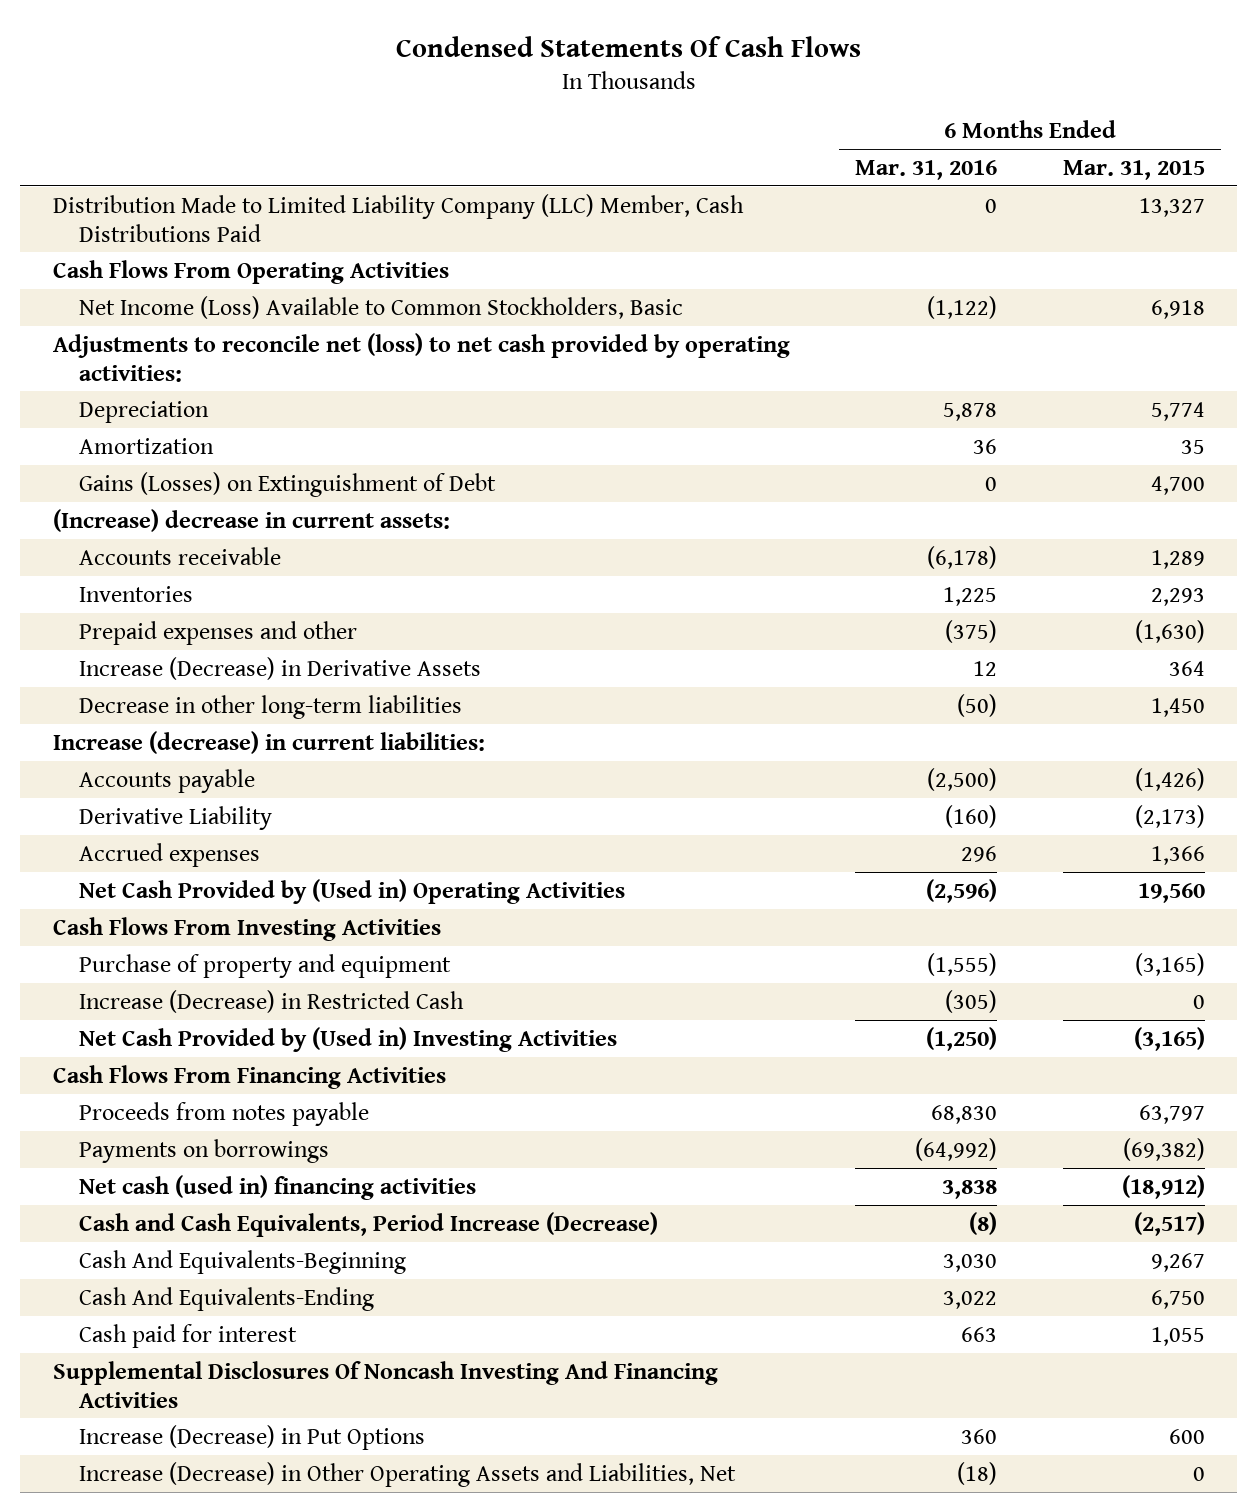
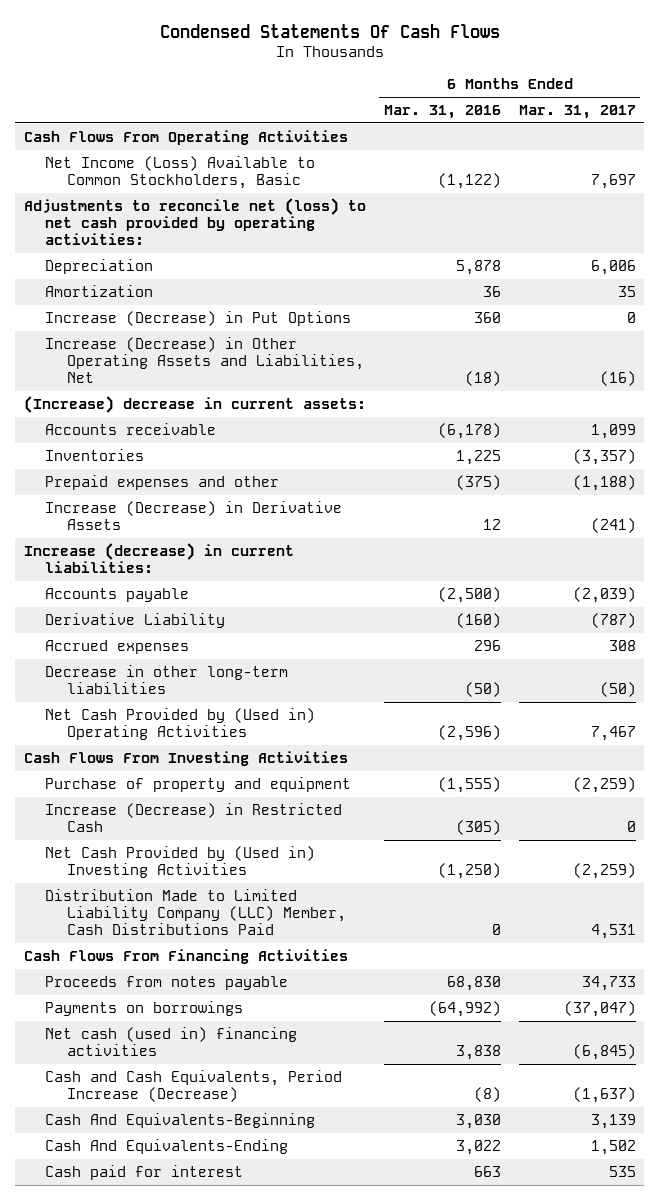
[1062,159,1205,180] Mar. 31, 2015 -> none
none -> [518,104,636,119] Mar. 31, 2017
[78,471,496,497] Gains (Losses) on Extinguishment of Debt -> none
[78,1424,425,1450] Increase (Decrease) in Put Options -> [45,310,352,326] Increase (Decrease) in Put Options
[78,1461,736,1487] Increase (Decrease) in Other Operating Assets and Liabilities, Net -> [45,336,364,384] Increase (Decrease) in Other Operating Assets and Liabilities, Net
[78,694,462,719] Decrease in other long-term liabilities -> [45,664,289,695] Decrease in other long-term liabilities
[52,193,744,242] Distribution Made to Limited Liability Company (LLC) Member, Cash Distributions Paid -> [45,888,346,936] Distribution Made to Limited Liability Company (LLC) Member, Cash Distributions Paid
[52,1360,718,1408] Supplemental Disclosures Of Noncash Investing And Financing Activities -> none

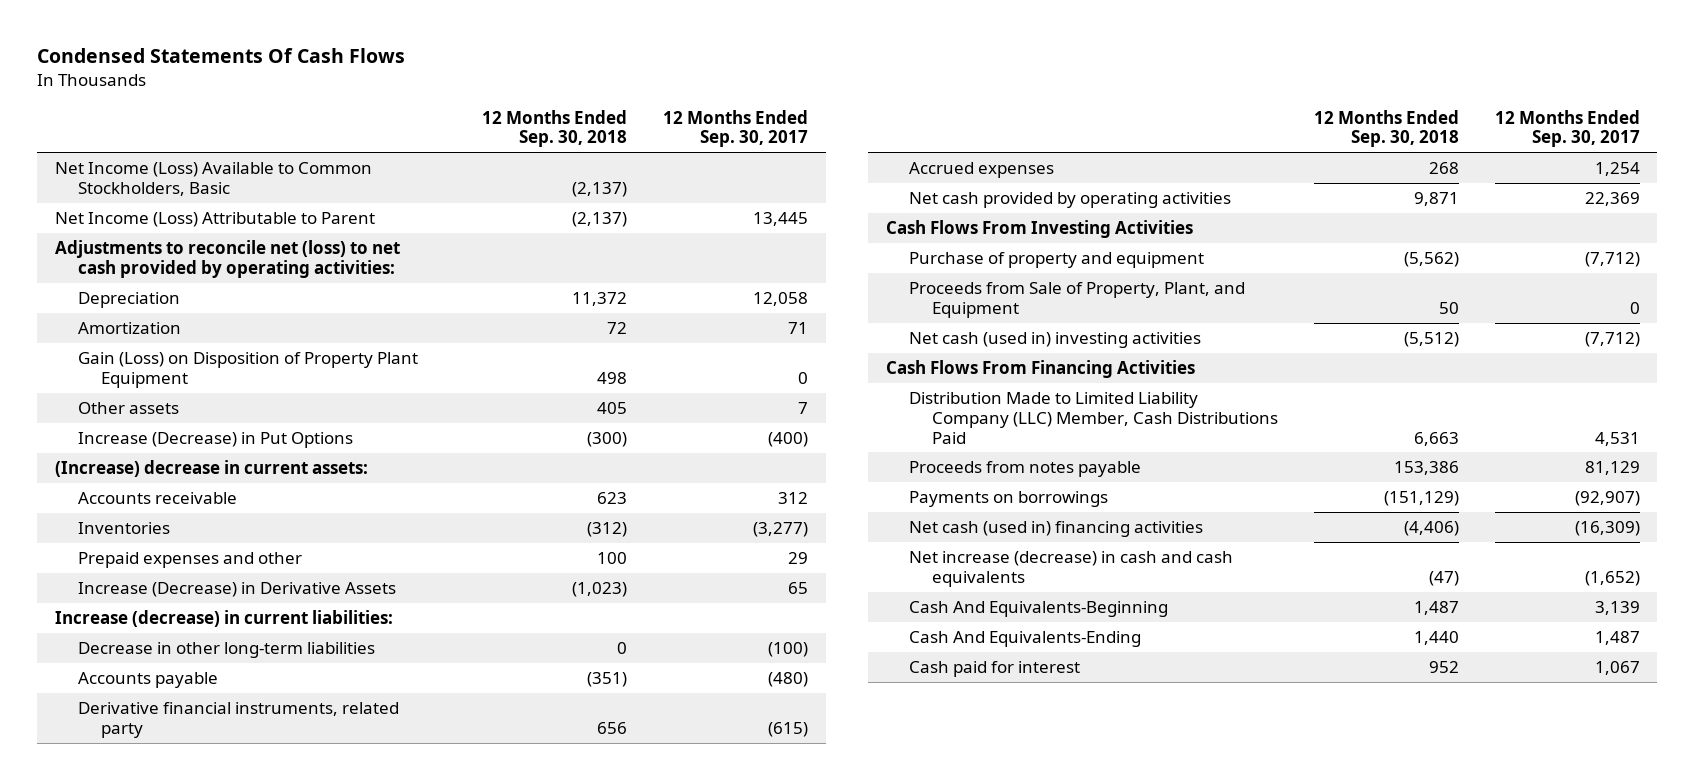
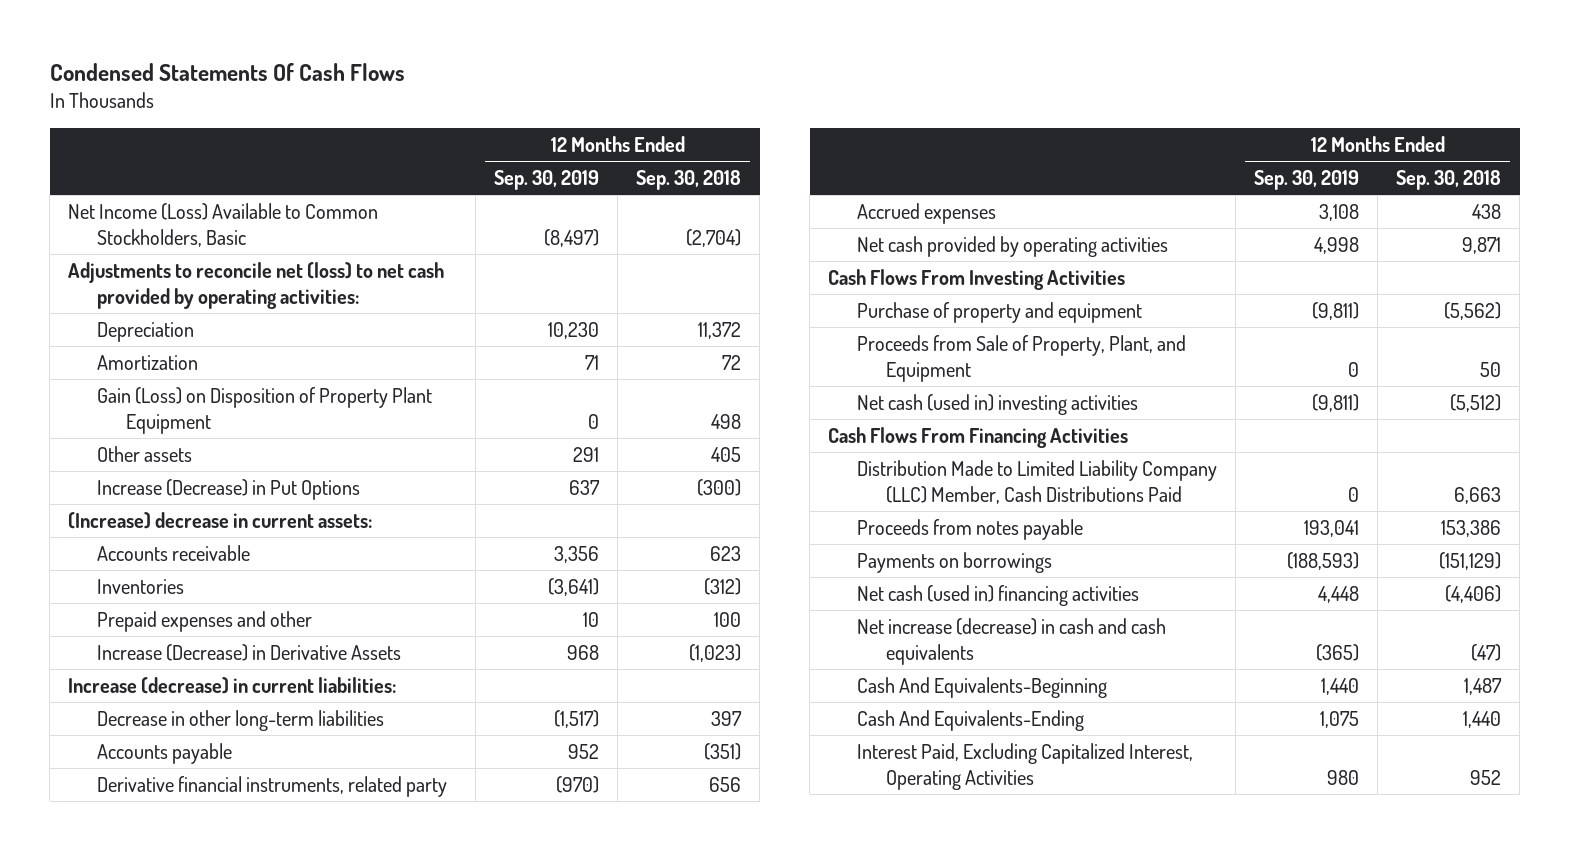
[663,109,809,148] 12 Months Ended Sep. 30, 2017 -> none
none -> [494,169,600,190] Sep. 30, 2019
[54,211,375,227] Net Income (Loss) Attributable to Parent -> none
[572,181,628,197] (2,137) -> [686,228,742,247] (2,704)
[617,641,628,654] 0 -> [711,710,743,726] 397
[1428,161,1459,174] 268 -> [1472,203,1502,219] 438
[909,660,1081,677] Cash paid for interest -> [857,742,1194,790] Interest Paid, Excluding Capitalized Interest, Operating Activities

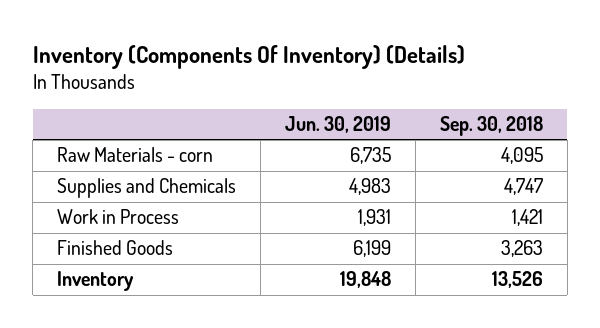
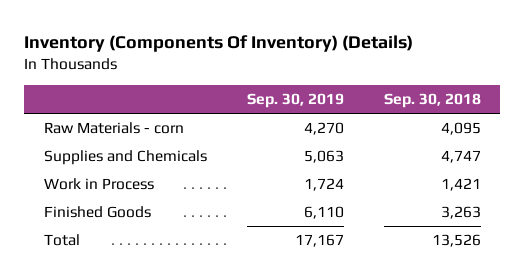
[285,115,392,133] Jun. 30, 2019 -> none
none -> [246,93,344,109] Sep. 30, 2019
[57,271,135,292] Inventory -> [44,234,81,247] Total

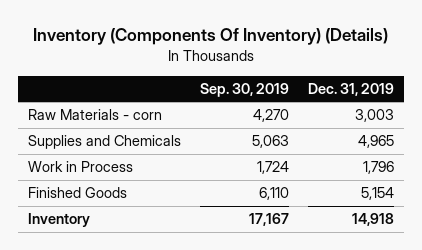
[383,93,481,109] Sep. 30, 2018 -> none
none -> [308,82,395,96] Dec. 31, 2019
[44,234,81,247] Total -> [27,213,90,228] Inventory

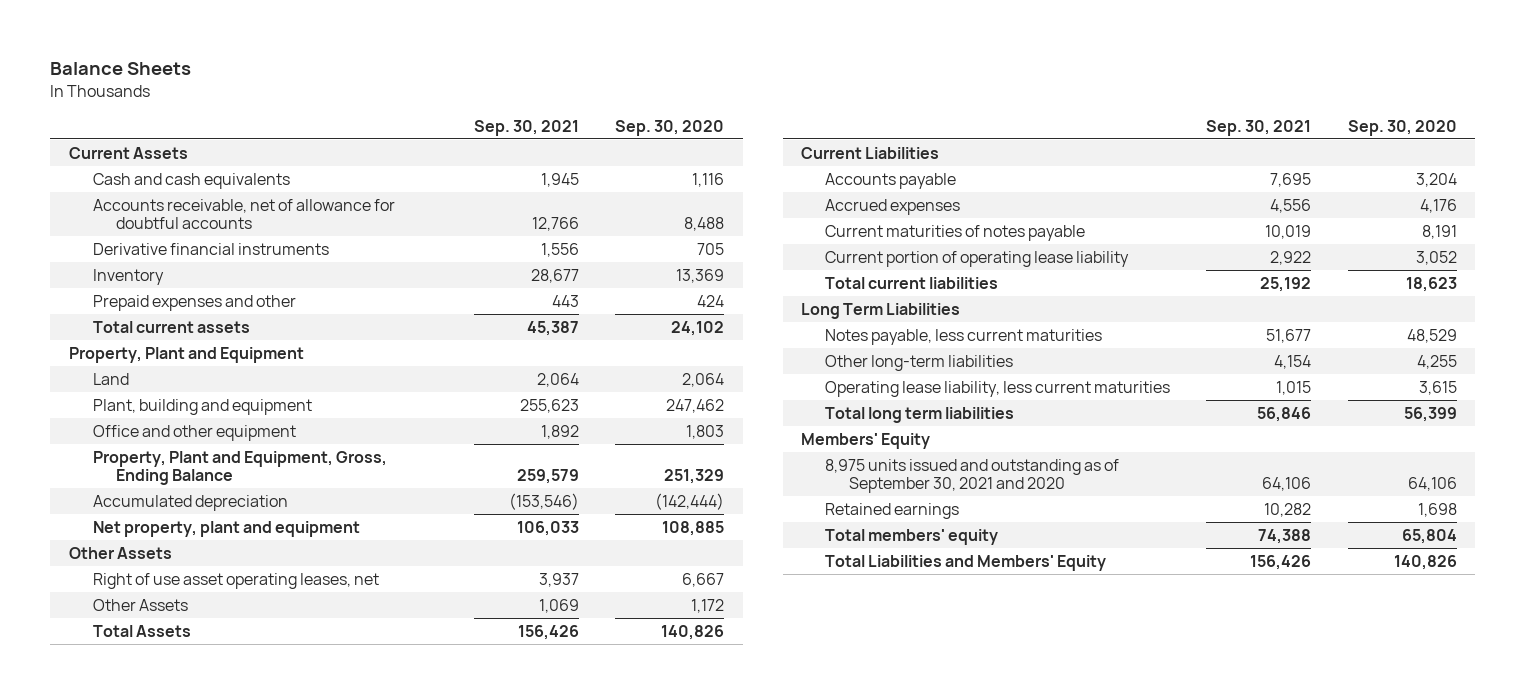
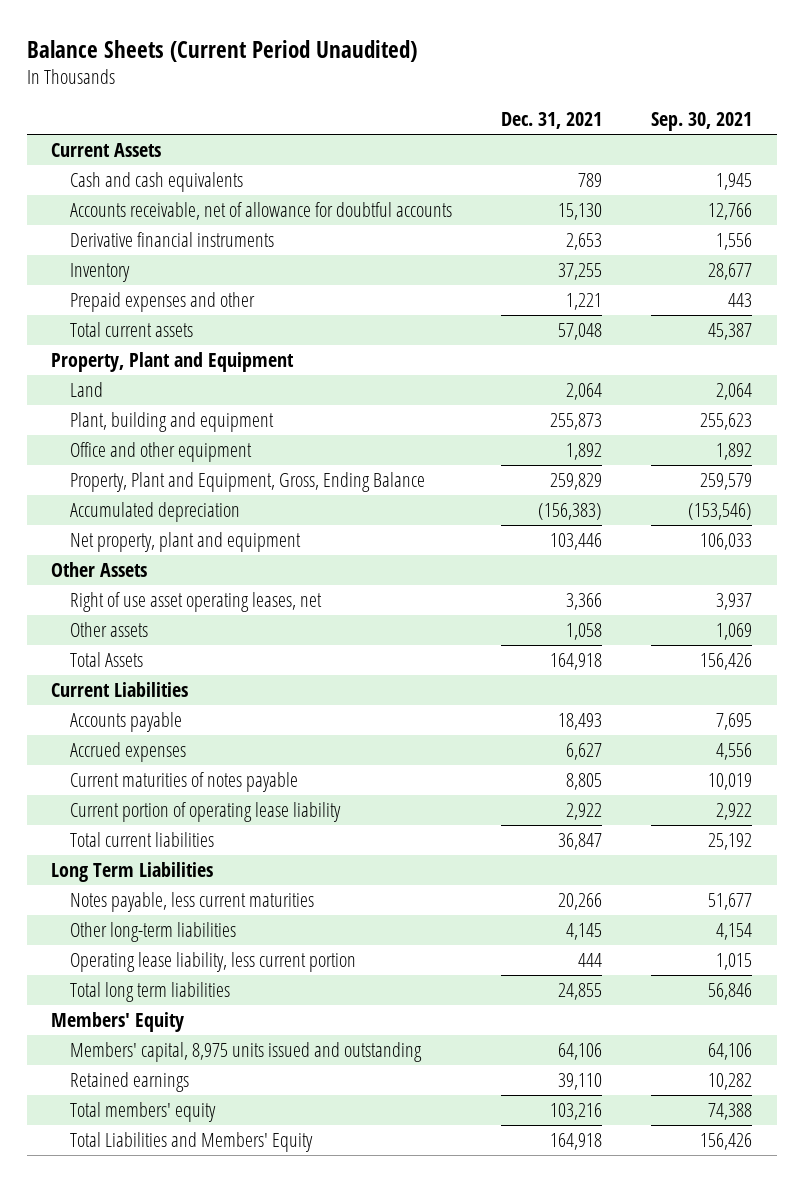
[50,62,192,76] Balance Sheets -> [26,39,417,62] Balance Sheets (Current Period Unaudited)
[615,119,725,136] Sep. 30, 2020 -> none
none -> [500,112,602,130] Dec. 31, 2021
[92,598,188,611] Other Assets -> [69,622,148,638] Other assets
[824,380,1170,397] Operating lease liability, less current maturities -> [69,952,356,973] Operating lease liability, less current portion
[824,458,1119,494] 8,975 units issued and outstanding as of September 30, 2021 and 2020 -> [69,1042,422,1063] Members' capital, 8,975 units issued and outstanding

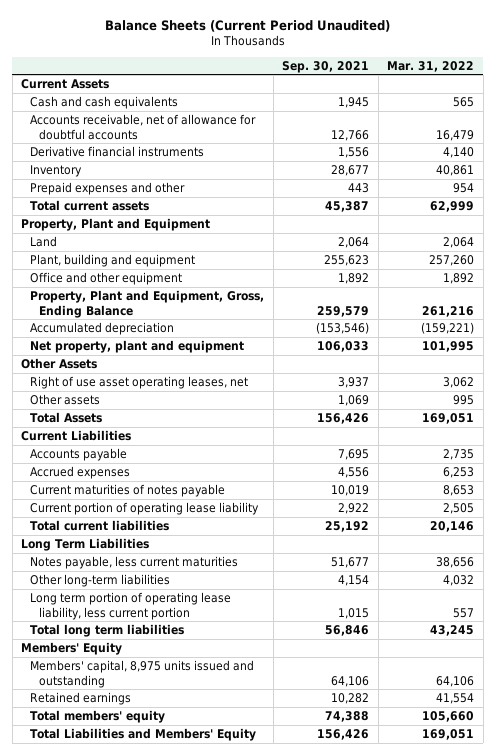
[500,112,602,130] Dec. 31, 2021 -> none
none -> [387,60,475,72] Mar. 31, 2022
[69,952,356,973] Operating lease liability, less current portion -> [30,591,232,620] Long term portion of operating lease liability, less current portion

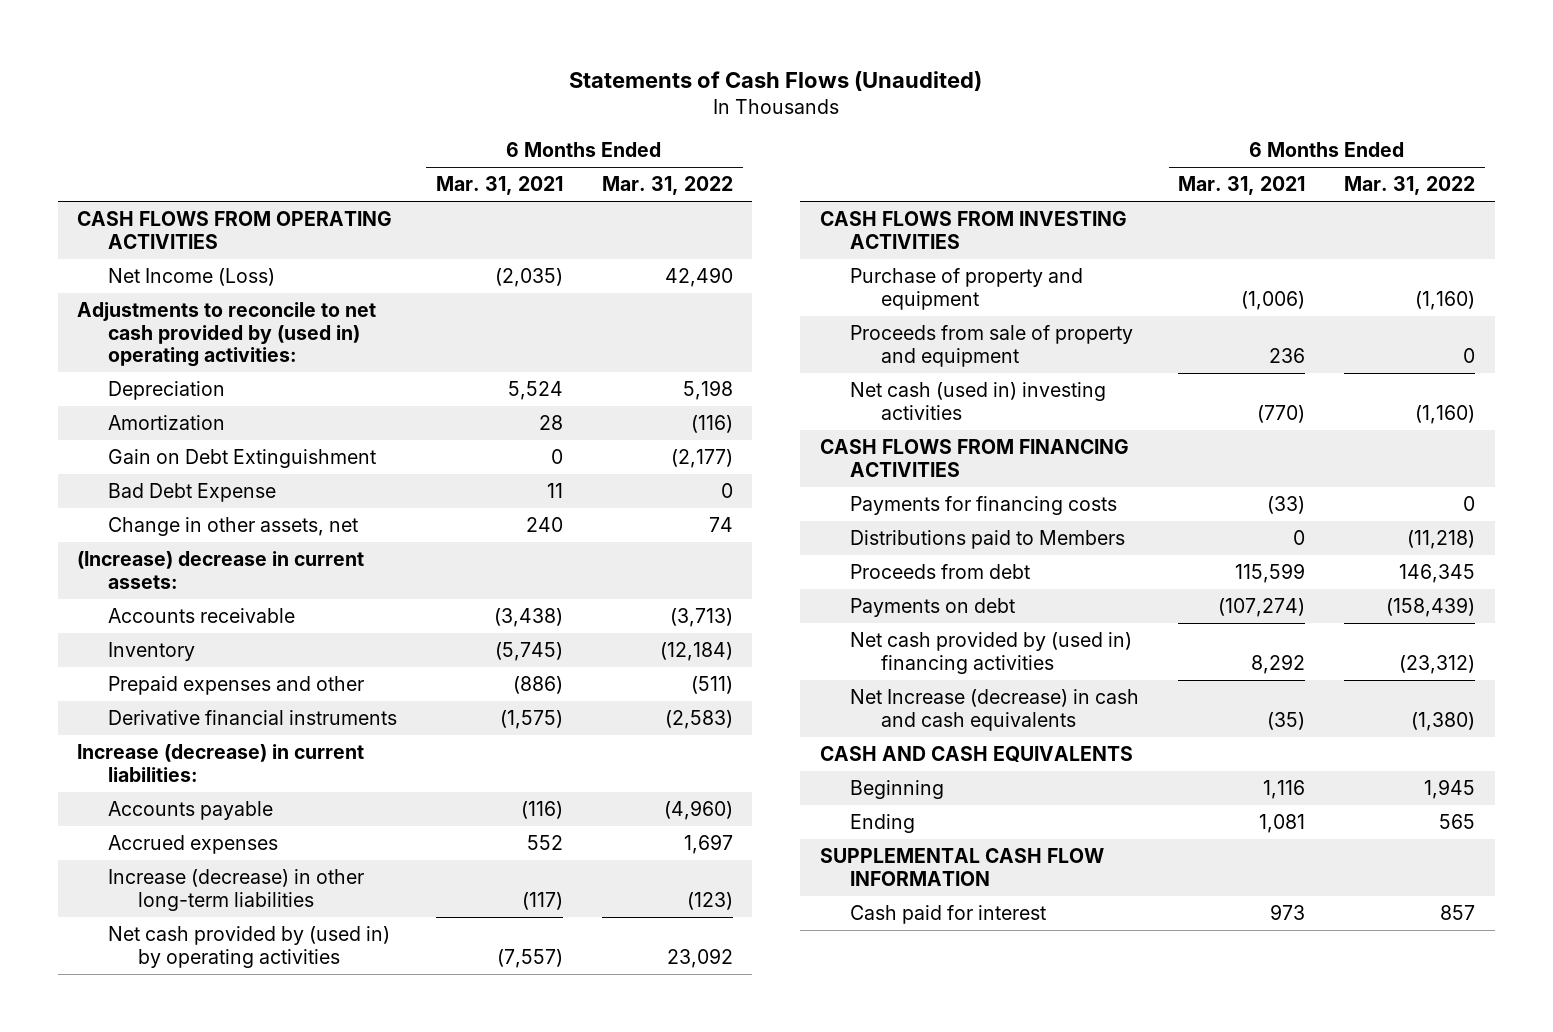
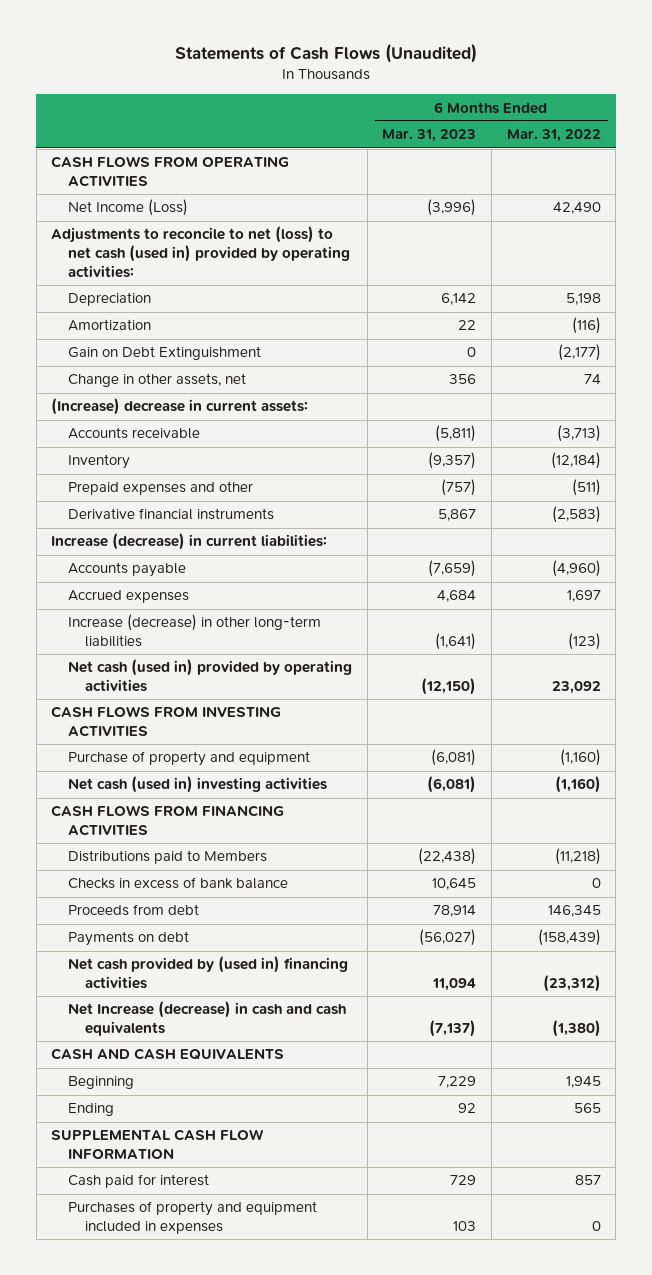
[435,176,563,196] Mar. 31, 2021 -> none
none -> [382,129,477,143] Mar. 31, 2023
[77,302,377,368] Adjustments to reconcile to net cash provided by (used in) operating activities: -> [51,226,351,278] Adjustments to reconcile to net (loss) to net cash (used in) provided by operating activities:
[107,483,276,503] Bad Debt Expense -> none
[107,926,390,968] Net cash provided by (used in) by operating activities -> [68,659,353,693] Net cash (used in) provided by operating activities
[850,325,1134,367] Proceeds from sale of property and equipment -> none
[850,496,1118,516] Payments for financing costs -> none
none -> [68,877,289,890] Checks in excess of bank balance
none -> [68,1201,318,1235] Purchases of property and equipment included in expenses

